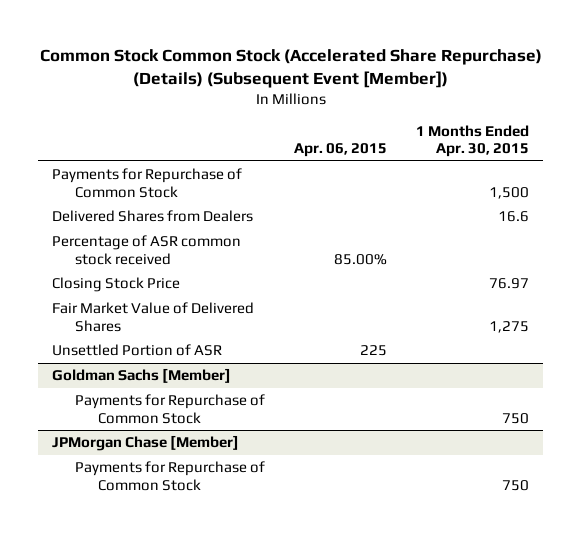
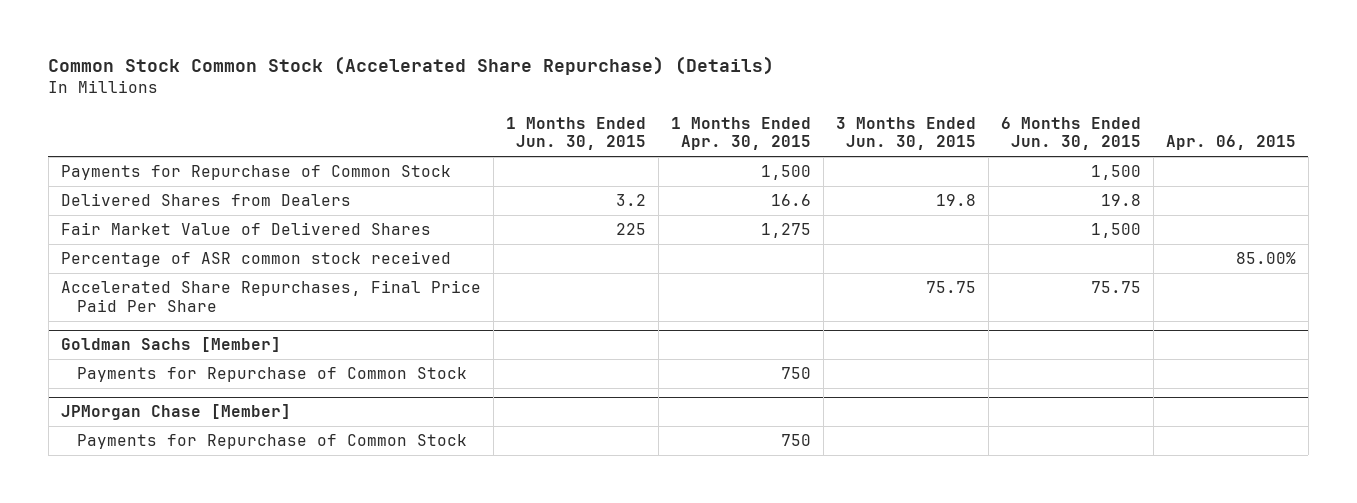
[39,48,542,88] Common Stock Common Stock (Accelerated Share Repurchase) (Details) (Subsequent Event [Member]) -> [48,56,775,76] Common Stock Common Stock (Accelerated Share Repurchase) (Details)
none -> [505,116,646,151] 1 Months Ended Jun. 30, 2015
none -> [835,116,976,151] 3 Months Ended Jun. 30, 2015
none -> [1000,116,1141,151] 6 Months Ended Jun. 30, 2015
[52,277,181,293] Closing Stock Price -> none
[52,344,223,357] Unsettled Portion of ASR -> none
[52,235,242,265] Percentage of ASR common stock received -> [60,251,451,268] Percentage of ASR common stock received
none -> [60,280,481,312] Accelerated Share Repurchases, Final Price Paid Per Share

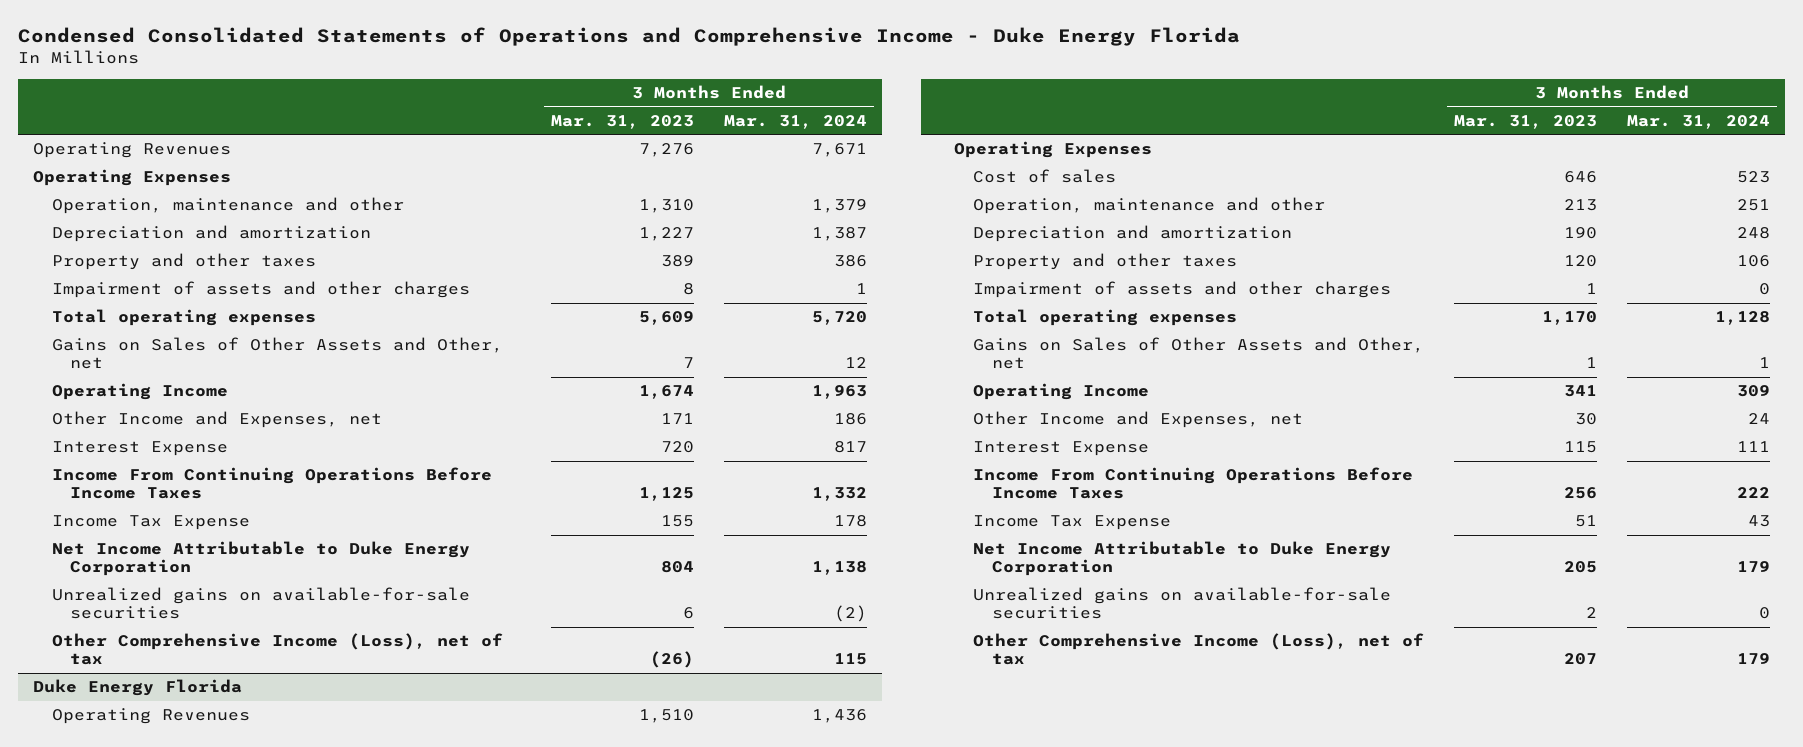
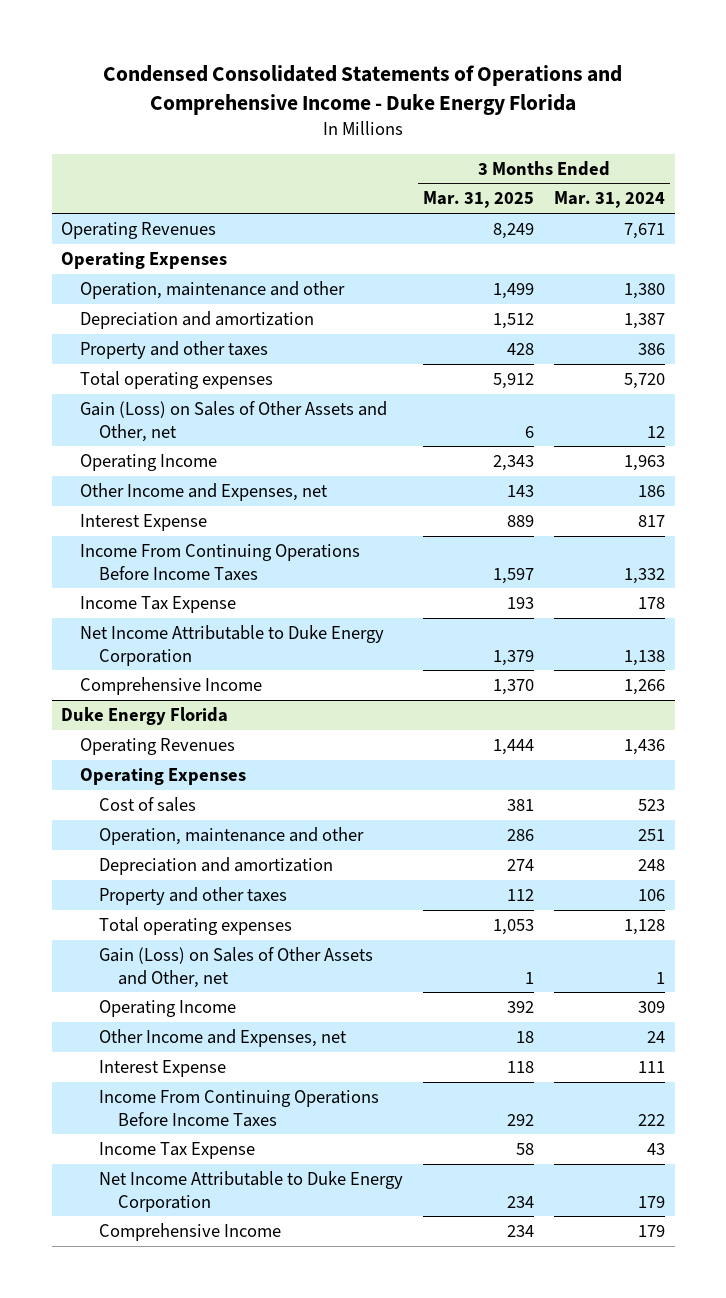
[551,114,695,129] Mar. 31, 2023 -> none
none -> [422,191,534,209] Mar. 31, 2025
[812,199,868,214] 1,379 -> [623,283,665,300] 1,380
[51,281,470,299] Impairment of assets and other charges -> none
[51,337,503,370] Gains on Sales of Other Assets and Other, net -> [80,401,388,442] Gain (Loss) on Sales of Other Assets and Other, net
[51,587,470,620] Unrealized gains on available-for-sale securities -> none
[51,633,503,666] Other Comprehensive Income (Loss), net of tax -> none
none -> [80,677,263,696] Comprehensive Income
[973,281,1392,299] Impairment of assets and other charges -> none
[973,337,1425,370] Gains on Sales of Other Assets and Other, net -> [98,947,373,988] Gain (Loss) on Sales of Other Assets and Other, net
[973,587,1392,620] Unrealized gains on available-for-sale securities -> none
[973,633,1425,666] Other Comprehensive Income (Loss), net of tax -> [98,1223,281,1242] Comprehensive Income

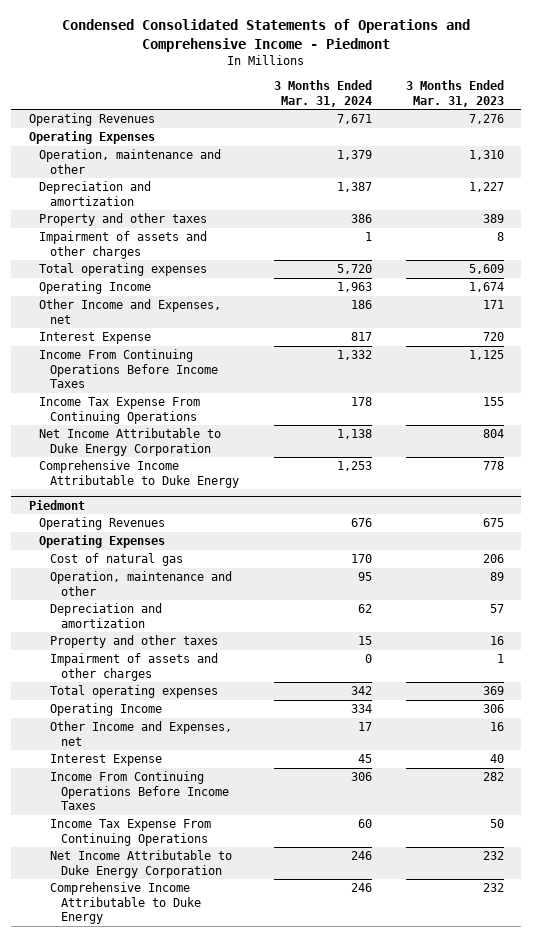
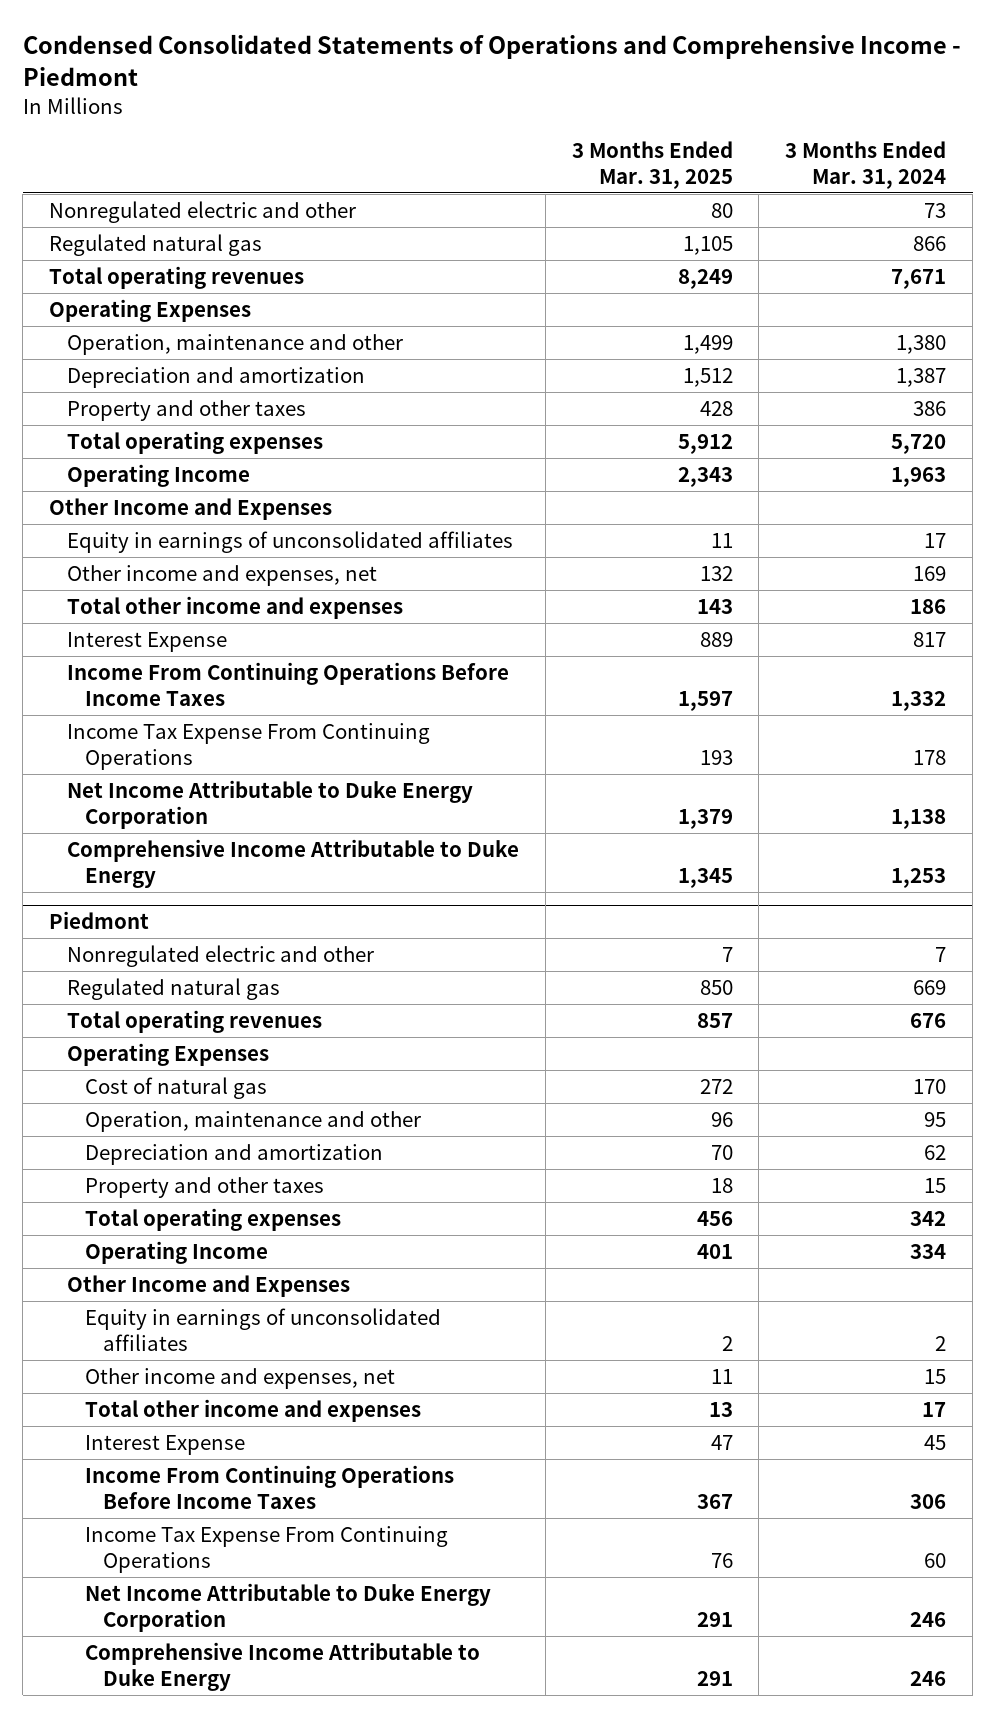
[406,80,505,107] 3 Months Ended Mar. 31, 2023 -> none
none -> [571,140,733,189] 3 Months Ended Mar. 31, 2025
none -> [49,200,357,223] Nonregulated electric and other
none -> [49,233,263,256] Regulated natural gas
[28,113,155,127] Operating Revenues -> [49,265,305,289] Total operating revenues
[336,150,372,161] 1,379 -> [896,334,947,354] 1,380
[39,231,208,259] Impairment of assets and other charges -> none
none -> [49,497,333,520] Other Income and Expenses
none -> [66,530,513,553] Equity in earnings of unconsolidated affiliates
none -> [66,564,377,586] Other income and expenses, net
[39,299,222,324] Other Income and Expenses, net -> [66,595,403,619] Total other income and expenses
none -> [66,944,374,967] Nonregulated electric and other
none -> [66,977,280,1000] Regulated natural gas
[39,517,166,531] Operating Revenues -> [66,1009,322,1033] Total operating revenues
[50,653,219,681] Impairment of assets and other charges -> none
none -> [66,1274,350,1297] Other Income and Expenses
none -> [84,1307,441,1352] Equity in earnings of unconsolidated affiliates
none -> [84,1367,395,1389] Other income and expenses, net
[50,721,233,746] Other Income and Expenses, net -> [84,1398,421,1422] Total other income and expenses

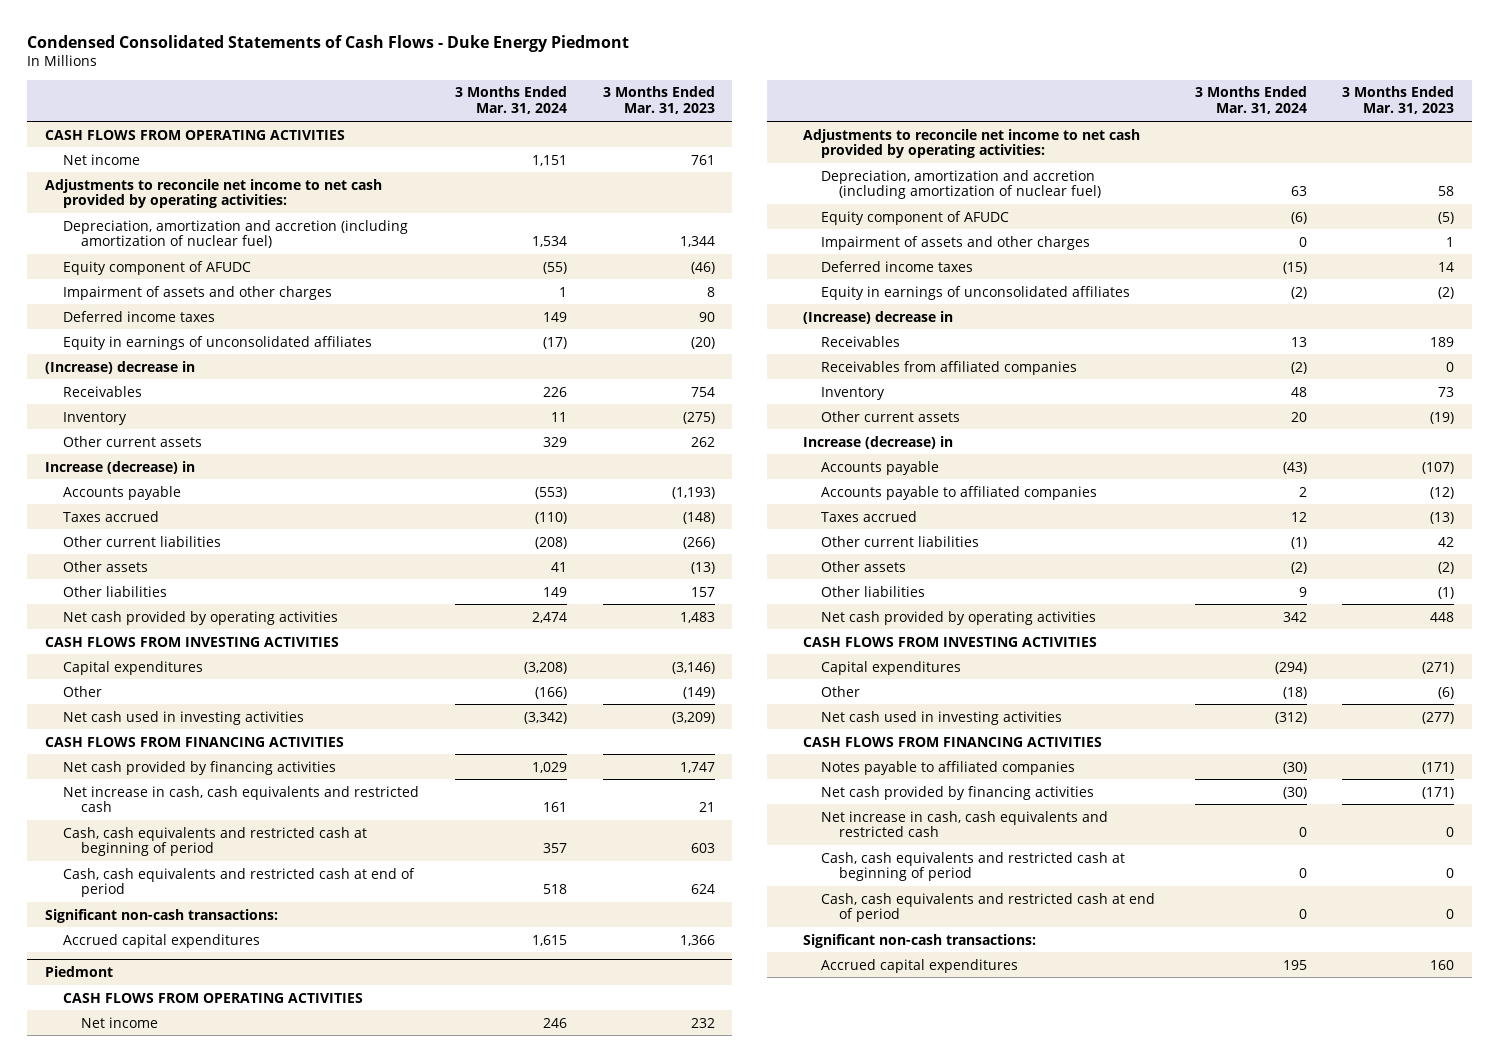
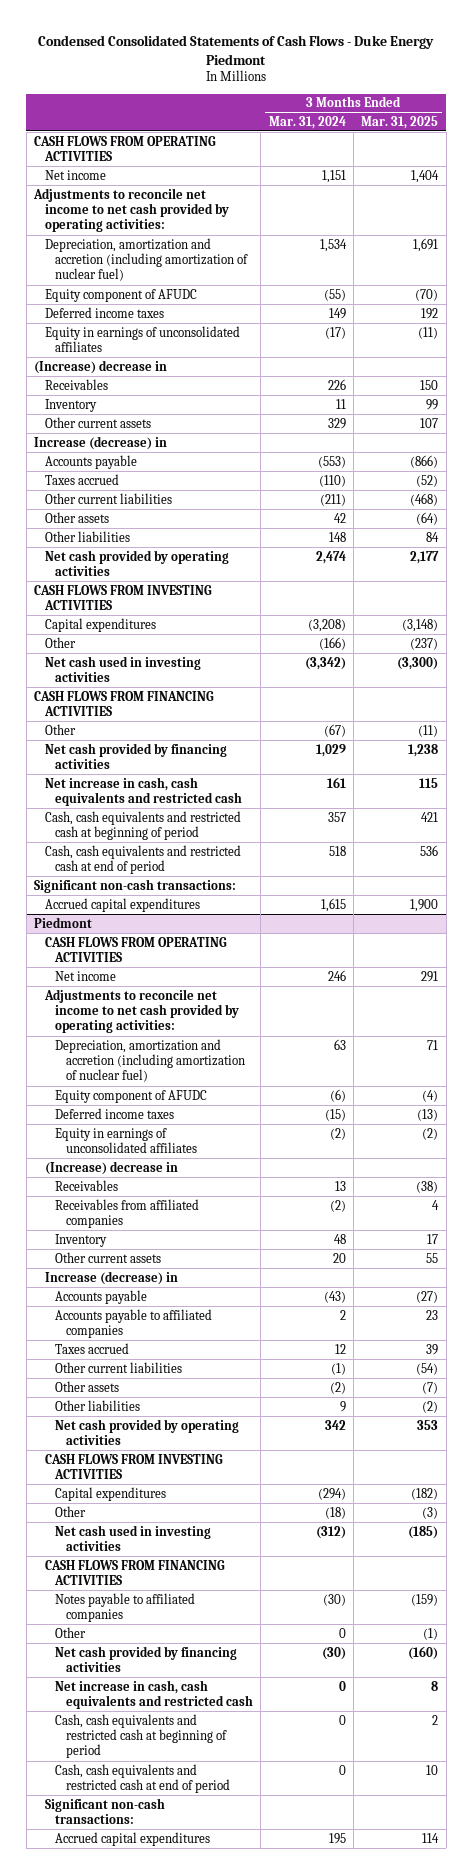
[602,86,715,115] 3 Months Ended Mar. 31, 2023 -> none
none -> [361,115,439,129] Mar. 31, 2025
[62,285,332,300] Impairment of assets and other charges -> none
[534,536,567,549] (208) -> [319,493,346,506] (211)
[550,561,567,572] 41 -> [333,512,346,523] 42
[542,586,567,597] 149 -> [328,531,346,542] 148
none -> [44,723,76,735] Other
[821,235,1091,250] Impairment of assets and other charges -> none
none -> [55,1626,87,1638] Other

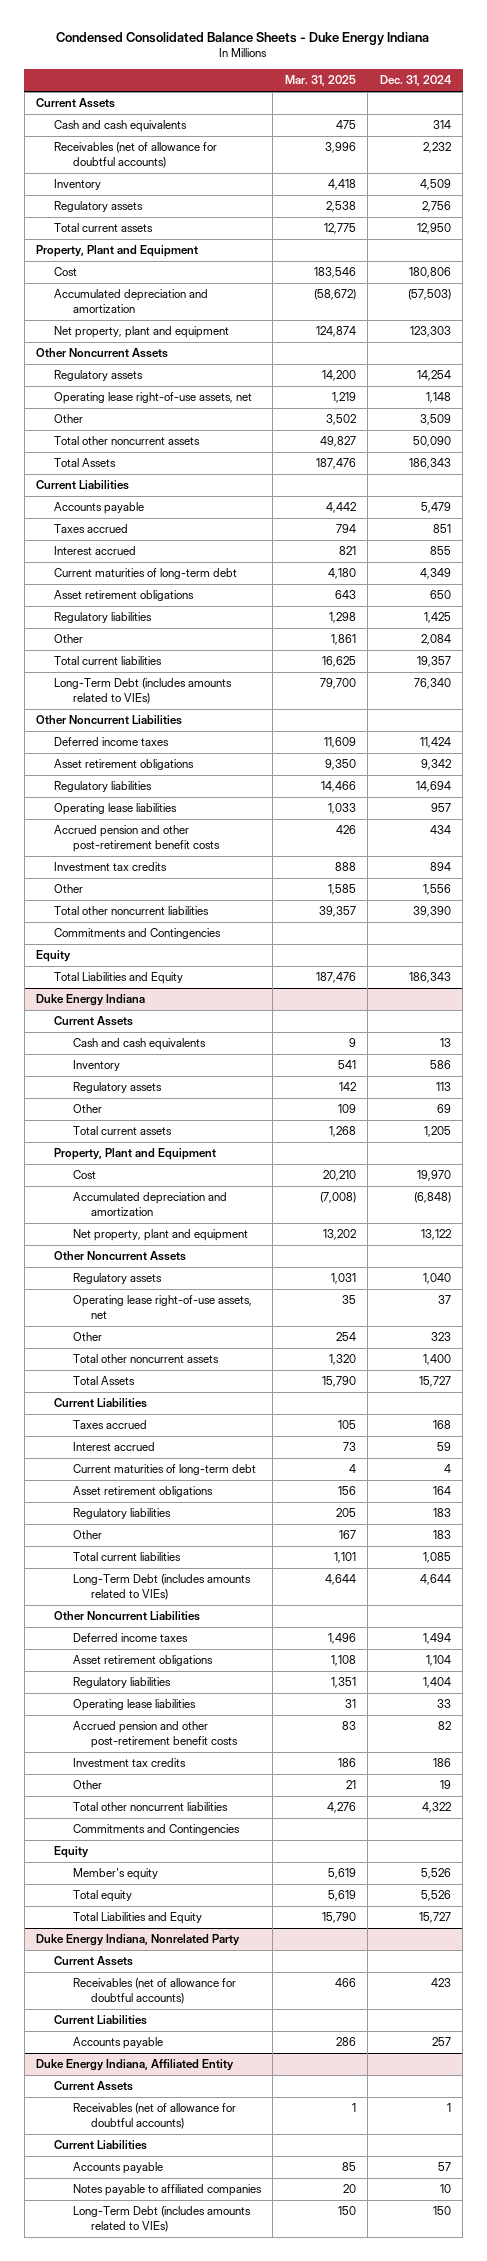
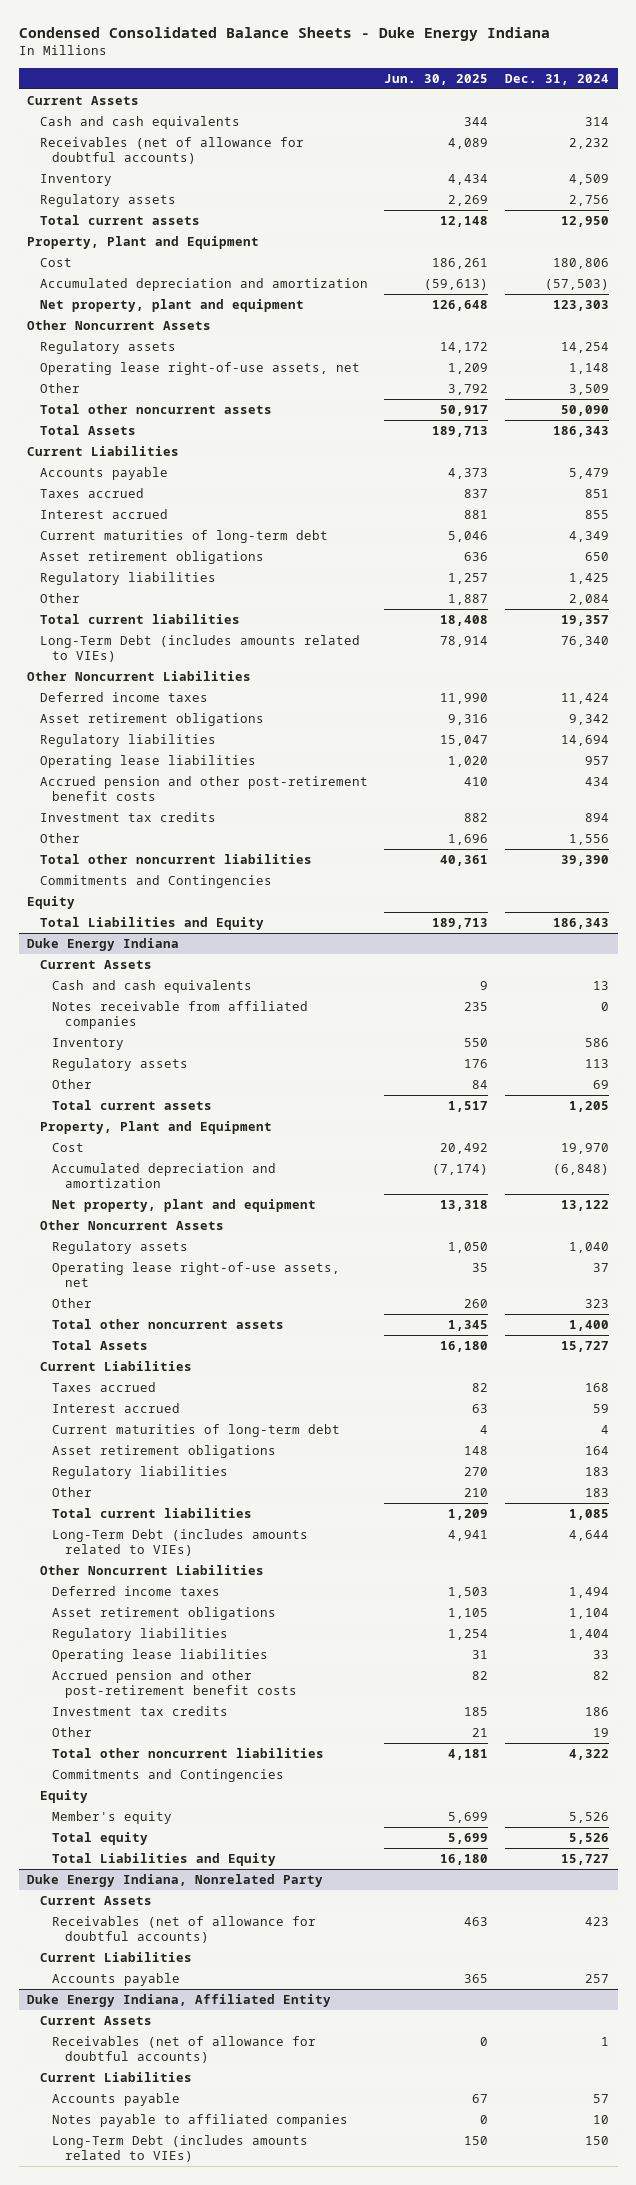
[284,75,356,87] Mar. 31, 2025 -> none
none -> [384,74,489,86] Jun. 30, 2025
none -> [52,1000,309,1030] Notes receivable from affiliated companies

